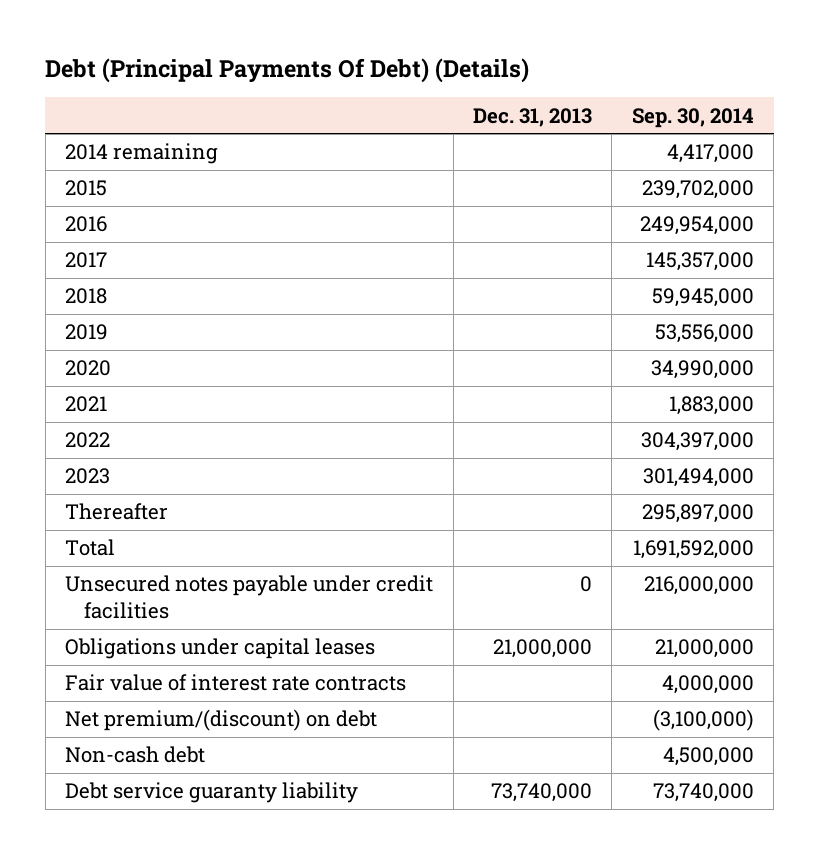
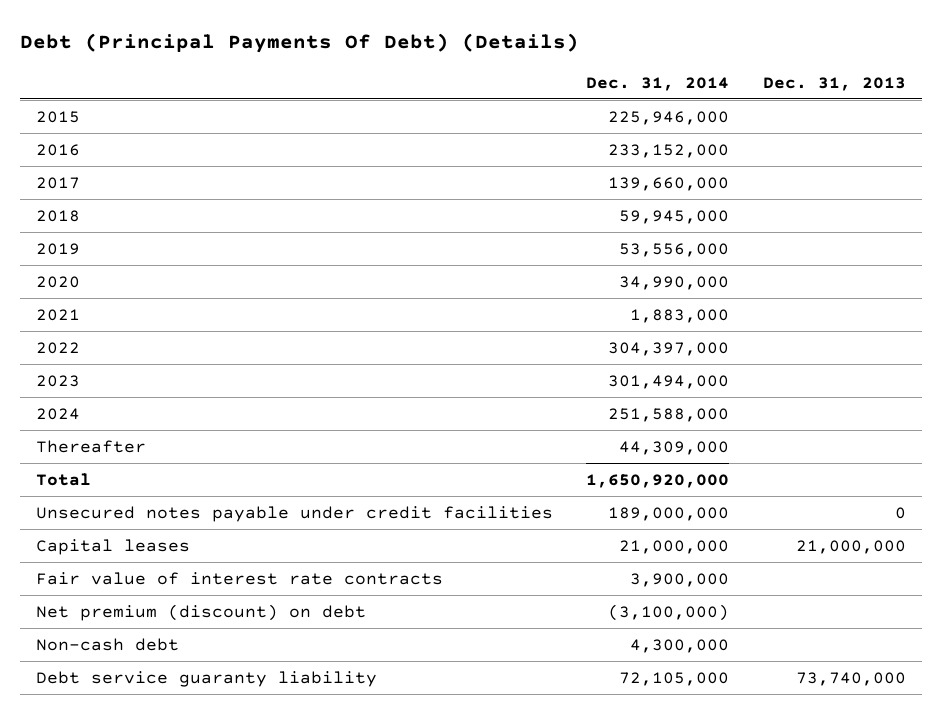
[631,107,754,128] Sep. 30, 2014 -> none
none -> [586,76,730,91] Dec. 31, 2014
[65,143,219,165] 2014 remaining -> none
none -> [36,407,81,420] 2024
[65,638,376,660] Obligations under capital leases -> [36,538,191,555] Capital leases
[65,709,378,732] Net premium/(discount) on debt -> [36,603,367,621] Net premium (discount) on debt

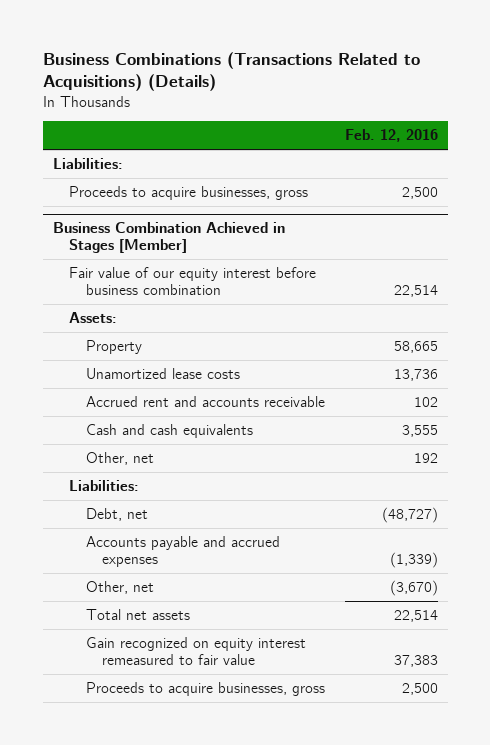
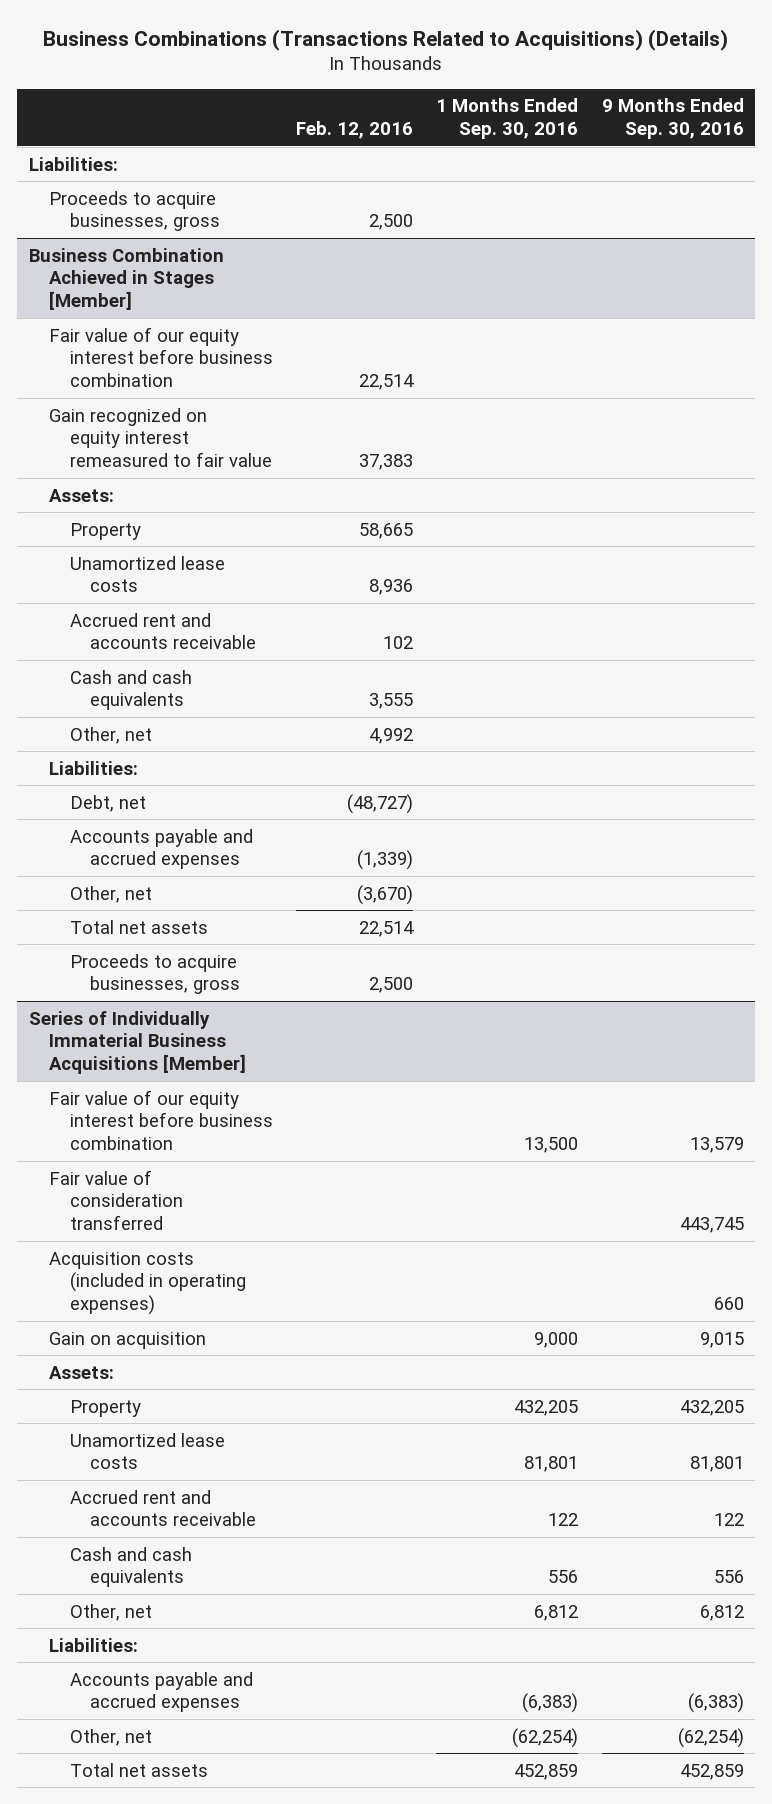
none -> [436,98,579,140] 1 Months Ended Sep. 30, 2016
none -> [601,98,744,140] 9 Months Ended Sep. 30, 2016
[85,636,306,665] Gain recognized on equity interest remeasured to fair value -> [49,407,272,468] Gain recognized on equity interest remeasured to fair value
[393,368,438,381] 13,736 -> [368,579,413,596] 8,936
[413,452,438,463] 192 -> [368,727,413,744] 4,992
none -> [28,1010,247,1075] Series of Individually Immaterial Business Acquisitions [Member]
none -> [49,1089,273,1151] Fair value of our equity interest before business combination
none -> [49,1169,183,1231] Fair value of consideration transferred
none -> [49,1251,246,1316] Acquisition costs (included in operating expenses)
none -> [49,1331,207,1349] Gain on acquisition
none -> [49,1365,115,1379] Assets:
none -> [69,1399,141,1417] Property
none -> [69,1432,225,1470] Unamortized lease costs
none -> [69,1489,256,1527] Accrued rent and accounts receivable
none -> [69,1546,192,1588] Cash and cash equivalents
none -> [69,1603,152,1621] Other, net
none -> [49,1637,139,1652] Liabilities:
none -> [69,1671,253,1713] Accounts payable and accrued expenses
none -> [69,1728,152,1746] Other, net
none -> [69,1762,208,1777] Total net assets

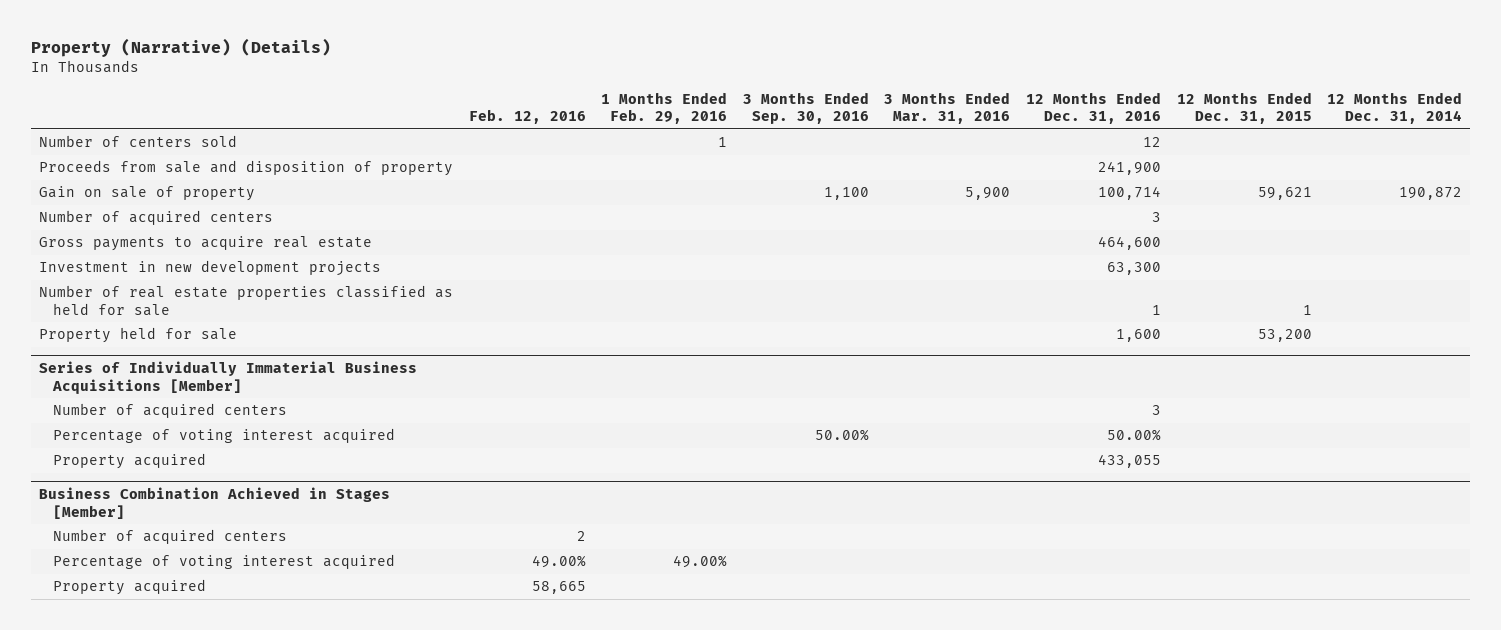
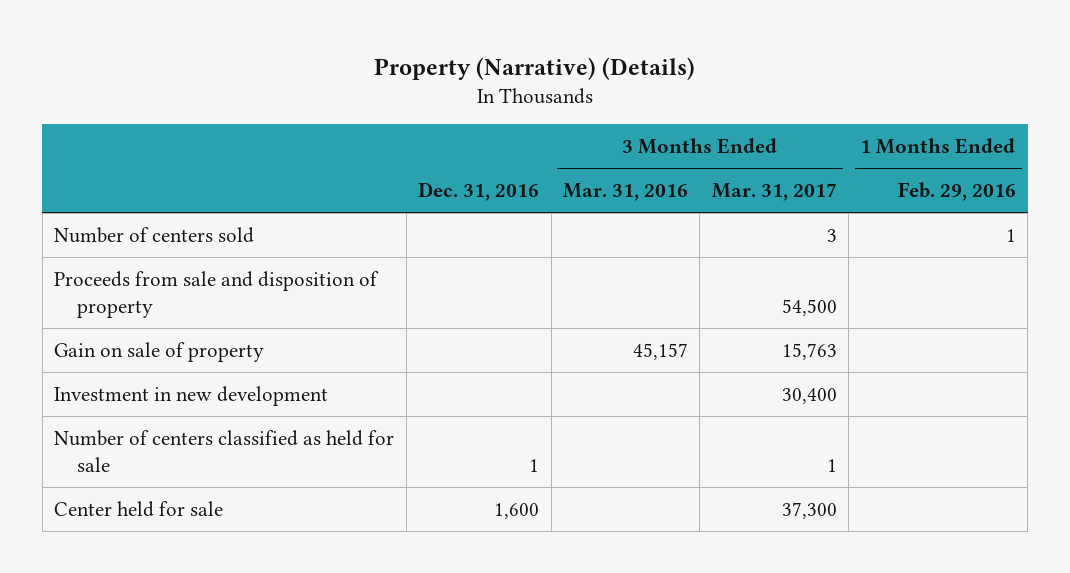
[468,109,586,125] Feb. 12, 2016 -> none
[742,91,869,125] 3 Months Ended Sep. 30, 2016 -> none
[1026,91,1162,125] 12 Months Ended Dec. 31, 2016 -> none
[1176,91,1312,125] 12 Months Ended Dec. 31, 2015 -> none
[1327,91,1463,125] 12 Months Ended Dec. 31, 2014 -> none
none -> [418,181,540,201] Dec. 31, 2016
none -> [711,182,837,201] Mar. 31, 2017
[39,210,274,226] Number of acquired centers -> none
[39,236,373,252] Gross payments to acquire real estate -> none
[39,361,418,394] Series of Individually Immaterial Business Acquisitions [Member] -> none
[52,403,287,419] Number of acquired centers -> none
[52,428,395,444] Percentage of voting interest acquired -> none
[52,453,206,470] Property acquired -> none
[39,487,391,519] Business Combination Achieved in Stages [Member] -> none
[52,529,287,545] Number of acquired centers -> none
[52,554,395,570] Percentage of voting interest acquired -> none
[52,579,206,596] Property acquired -> none
[965,187,1011,201] 5,900 -> [633,342,689,360] 45,157
[39,260,382,277] Investment in new development projects -> [54,385,329,406] Investment in new development
[39,285,454,316] Number of real estate properties classified as held for sale -> [54,429,395,472] Number of centers classified as held for sale
[39,327,238,344] Property held for sale -> [54,500,224,517] Center held for sale

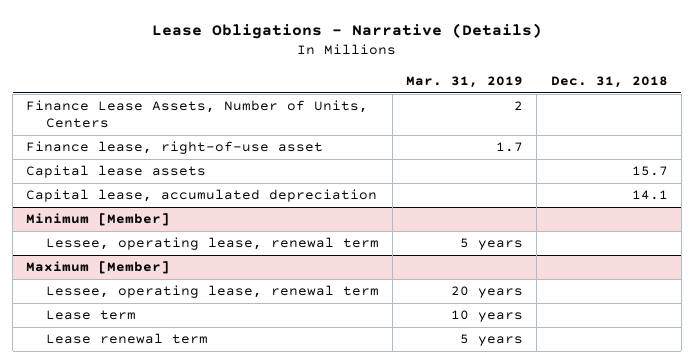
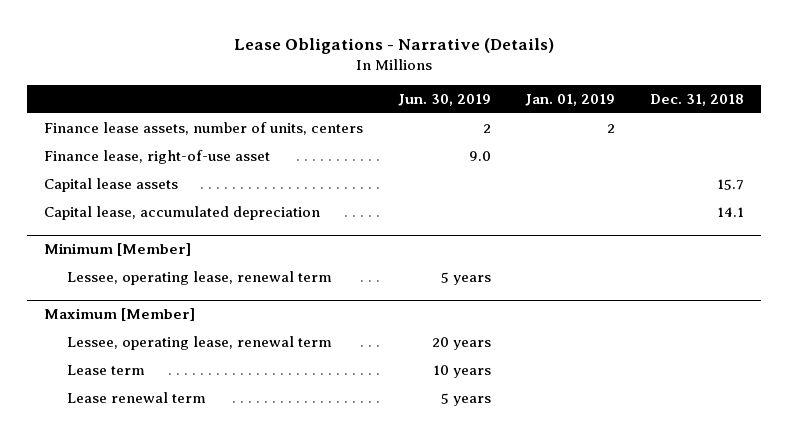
[406,75,524,88] Mar. 31, 2019 -> none
none -> [397,93,491,106] Jun. 30, 2019
none -> [525,93,616,106] Jan. 01, 2019
[26,100,369,129] Finance Lease Assets, Number of Units, Centers -> [44,122,364,136] Finance lease assets, number of units, centers

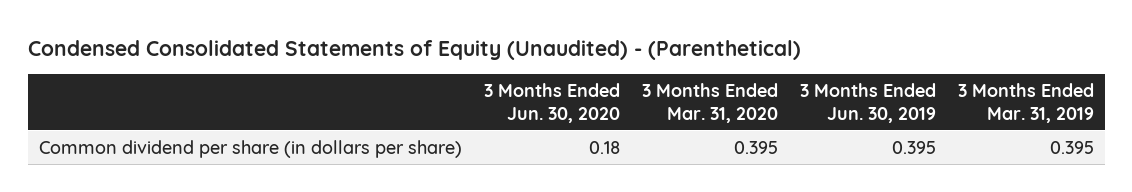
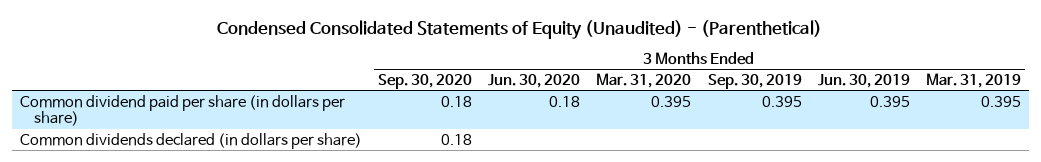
none -> [378,73,473,89] Sep. 30, 2020
none -> [707,73,802,89] Sep. 30, 2019
[38,139,462,158] Common dividend per share (in dollars per share) -> [19,94,345,127] Common dividend paid per share (in dollars per share)
none -> [19,132,362,149] Common dividends declared (in dollars per share)

